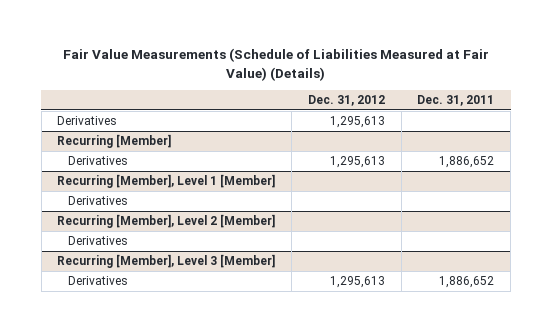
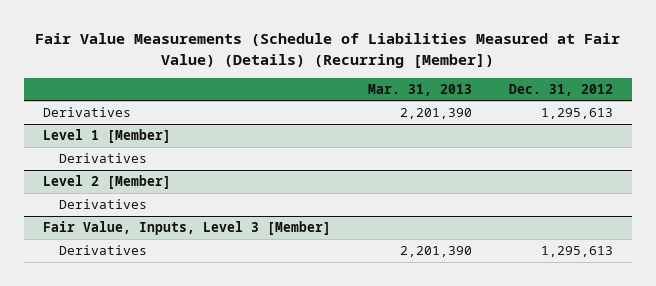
[62,48,489,81] Fair Value Measurements (Schedule of Liabilities Measured at Fair Value) (Details) -> [34,33,620,68] Fair Value Measurements (Schedule of Liabilities Measured at Fair Value) (Details) (Recurring [Member])
[417,95,495,107] Dec. 31, 2011 -> none
none -> [367,83,472,96] Mar. 31, 2013
[57,134,172,149] Recurring [Member] -> none
[67,156,128,166] Derivatives -> none
[57,174,276,189] Recurring [Member], Level 1 [Member] -> [42,129,171,144] Level 1 [Member]
[57,214,276,229] Recurring [Member], Level 2 [Member] -> [42,175,171,190] Level 2 [Member]
[57,254,276,269] Recurring [Member], Level 3 [Member] -> none
none -> [42,221,331,236] Fair Value, Inputs, Level 3 [Member]

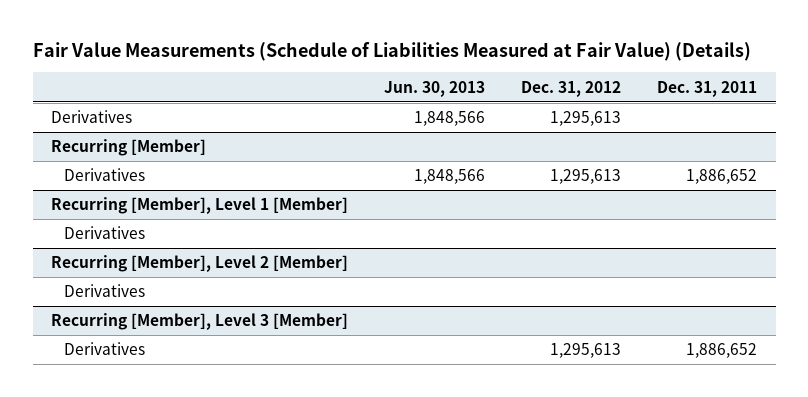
[34,33,620,68] Fair Value Measurements (Schedule of Liabilities Measured at Fair Value) (Details) (Recurring [Member]) -> [32,41,751,61] Fair Value Measurements (Schedule of Liabilities Measured at Fair Value) (Details)
[367,83,472,96] Mar. 31, 2013 -> none
none -> [384,80,486,97] Jun. 30, 2013
none -> [657,80,758,97] Dec. 31, 2011
none -> [50,139,206,157] Recurring [Member]
none -> [64,168,146,182] Derivatives
[42,129,171,144] Level 1 [Member] -> [50,197,348,215] Recurring [Member], Level 1 [Member]
[42,175,171,190] Level 2 [Member] -> [50,255,348,273] Recurring [Member], Level 2 [Member]
[42,221,331,236] Fair Value, Inputs, Level 3 [Member] -> none
none -> [50,313,348,331] Recurring [Member], Level 3 [Member]

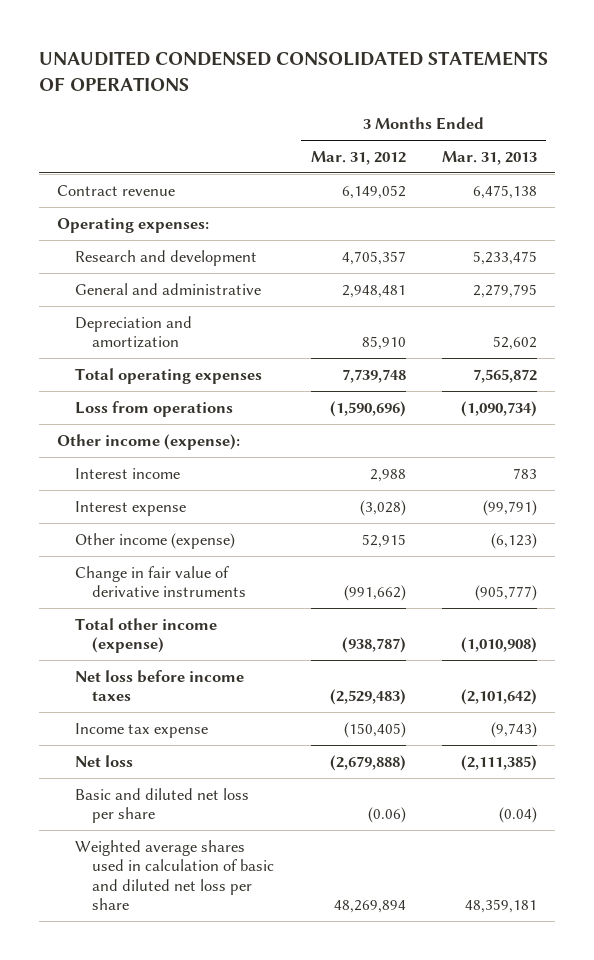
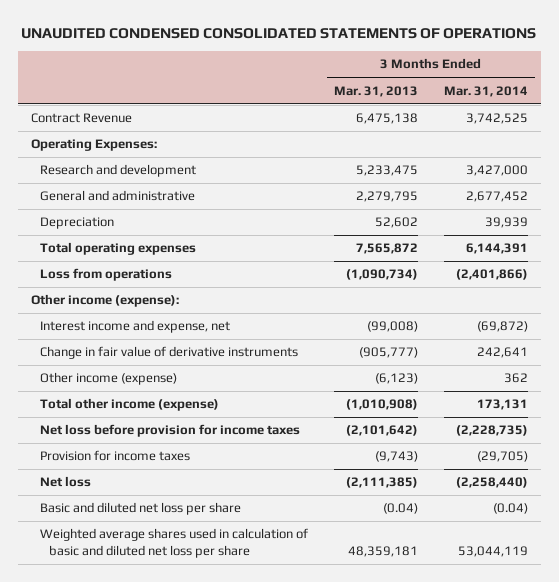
[310,150,406,165] Mar. 31, 2012 -> none
none -> [444,85,529,97] Mar. 31, 2014
[57,184,176,196] Contract revenue -> [30,113,132,124] Contract Revenue
[57,217,210,233] Operating expenses: -> [30,139,157,152] Operating Expenses:
[74,315,192,349] Depreciation and amortization -> [39,217,114,230] Depreciation
[74,467,180,479] Interest income -> none
[74,500,186,516] Interest expense -> none
none -> [39,320,230,334] Interest income and expense, net
[74,532,235,549] Other income (expense) -> [39,372,177,386] Other income (expense)
[74,669,244,702] Net loss before income taxes -> [39,424,300,438] Net loss before provision for income taxes
[74,722,208,738] Income tax expense -> [39,450,190,462] Provision for income taxes

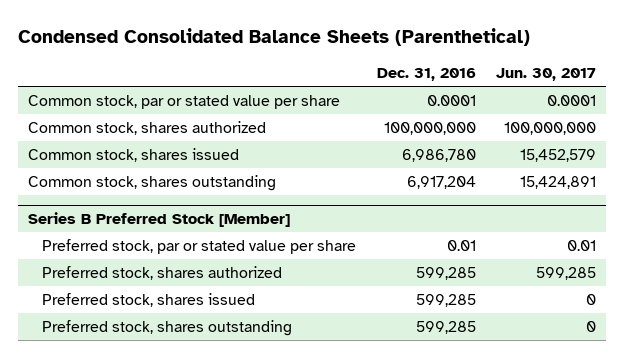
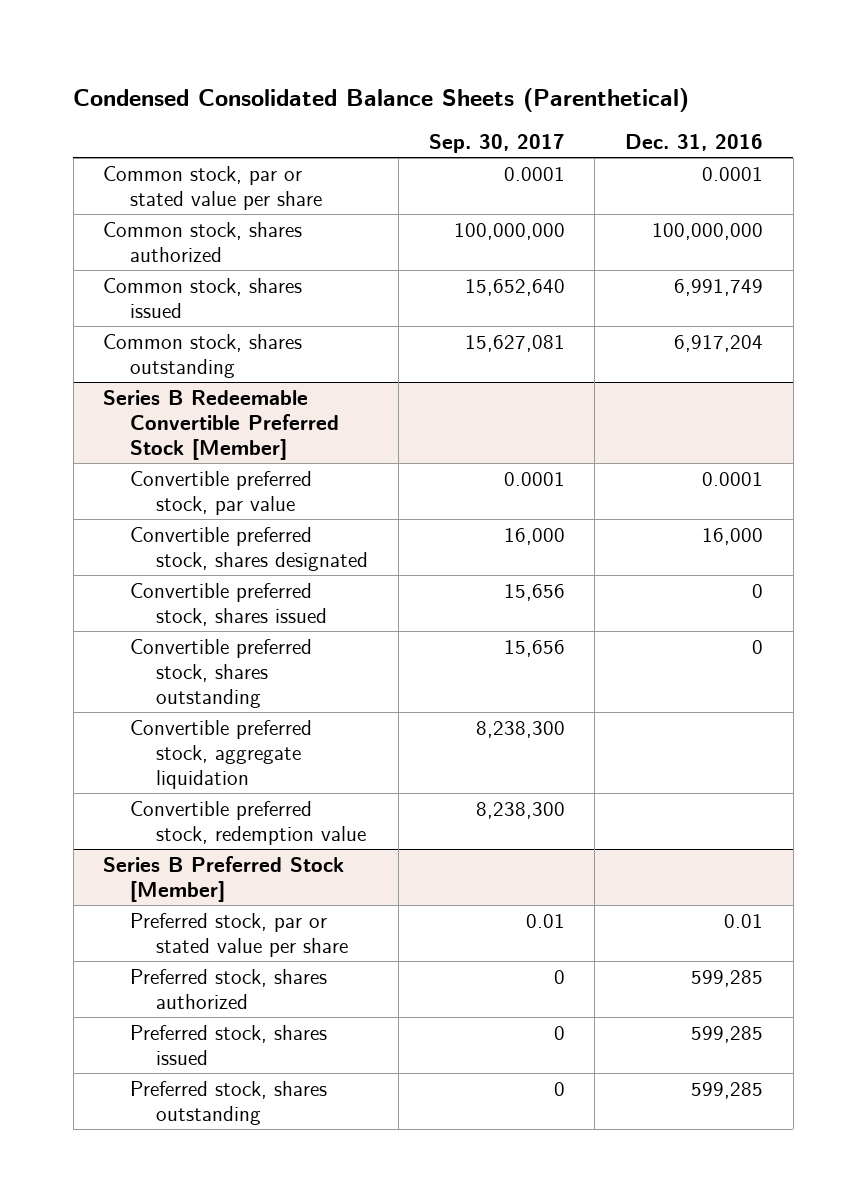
[496,68,597,82] Jun. 30, 2017 -> none
none -> [428,134,565,154] Sep. 30, 2017
[401,149,476,163] 6,986,780 -> [673,278,763,296] 6,991,749
none -> [103,389,339,461] Series B Redeemable Convertible Preferred Stock [Member]
none -> [129,470,312,515] Convertible preferred stock, par value
none -> [129,526,369,571] Convertible preferred stock, shares designated
none -> [129,582,328,626] Convertible preferred stock, shares issued
none -> [129,638,312,709] Convertible preferred stock, shares outstanding
none -> [129,719,312,790] Convertible preferred stock, aggregate liquidation
none -> [129,800,367,845] Convertible preferred stock, redemption value

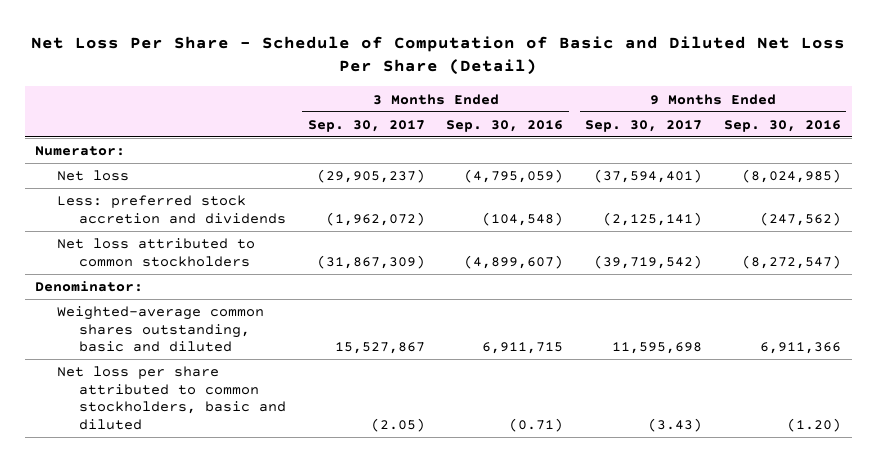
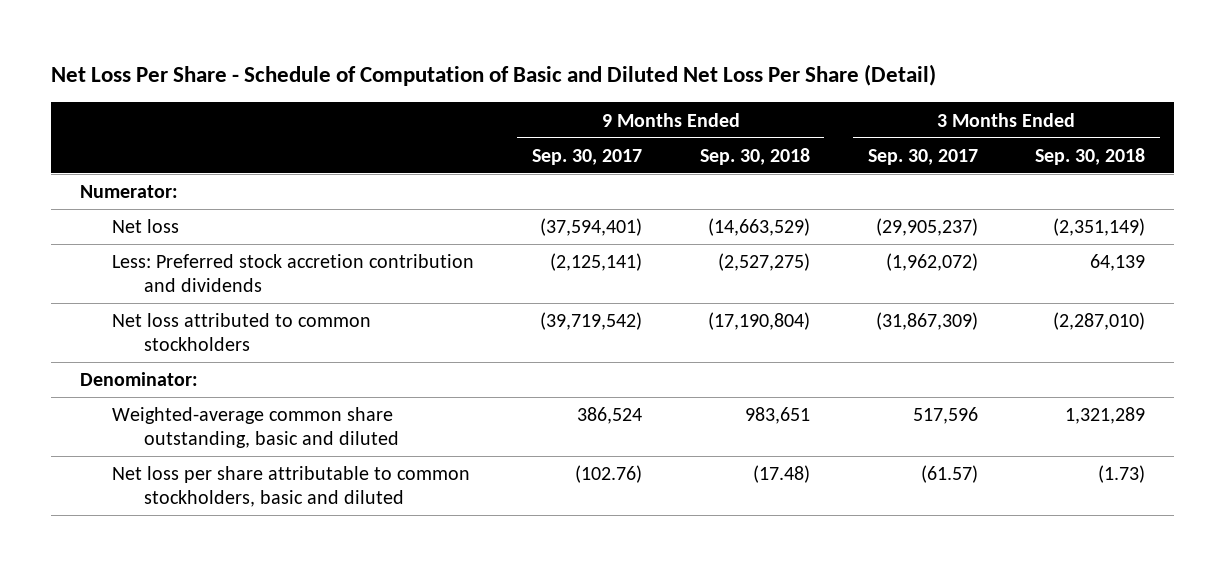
[446,119,564,132] Sep. 30, 2016 -> none
[723,119,841,132] Sep. 30, 2016 -> none
none -> [699,147,810,165] Sep. 30, 2018
none -> [1035,147,1146,165] Sep. 30, 2018
[57,195,286,224] Less: preferred stock accretion and dividends -> [111,254,474,293] Less: Preferred stock accretion contribution and dividends
[57,306,265,353] Weighted-average common shares outstanding, basic and diluted -> [111,407,399,449] Weighted-average common share outstanding, basic and diluted
[334,342,425,355] 15,527,867 -> [912,407,978,425] 517,596
[612,342,703,355] 11,595,698 -> [576,407,642,425] 386,524
[57,366,286,430] Net loss per share attributed to common stockholders, basic and diluted -> [111,466,470,508] Net loss per share attributable to common stockholders, basic and diluted
[370,417,425,432] (2.05) -> [920,465,978,484] (61.57)
[648,417,703,432] (3.43) -> [574,465,642,484] (102.76)

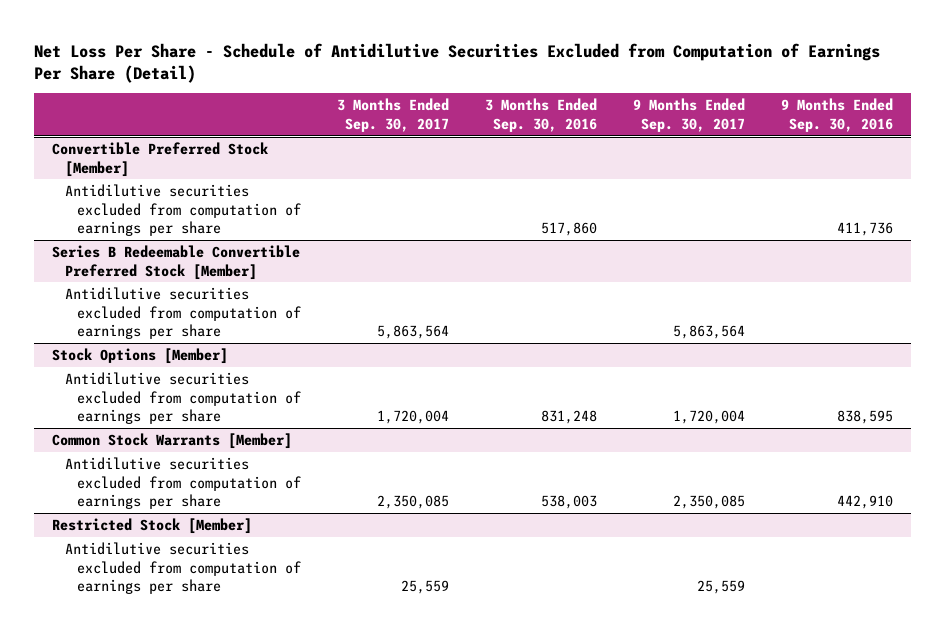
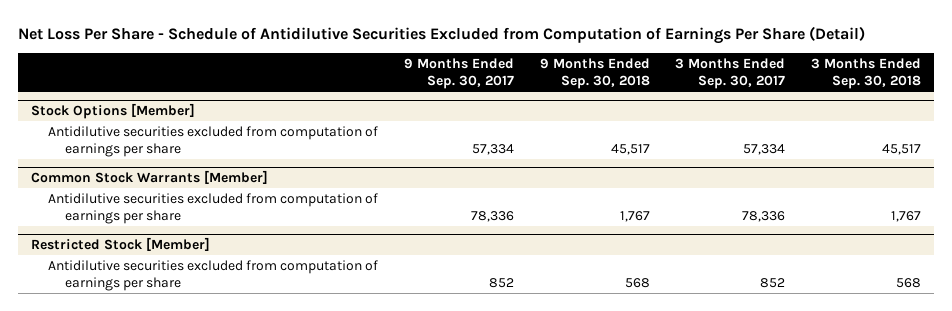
[485,98,598,132] 3 Months Ended Sep. 30, 2016 -> none
[781,98,894,132] 9 Months Ended Sep. 30, 2016 -> none
none -> [539,58,650,90] 9 Months Ended Sep. 30, 2018
none -> [811,58,922,90] 3 Months Ended Sep. 30, 2018
[52,142,269,177] Convertible Preferred Stock [Member] -> none
[64,184,302,237] Antidilutive securities excluded from computation of earnings per share -> none
[52,245,301,280] Series B Redeemable Convertible Preferred Stock [Member] -> none
[64,287,302,340] Antidilutive securities excluded from computation of earnings per share -> none
[377,410,450,425] 1,720,004 -> [743,144,786,156] 57,334
[673,410,746,425] 1,720,004 -> [471,144,514,156] 57,334
[377,495,450,510] 2,350,085 -> [742,211,786,223] 78,336
[673,495,746,510] 2,350,085 -> [470,211,514,223] 78,336
[401,580,450,595] 25,559 -> [760,278,786,289] 852
[697,580,746,595] 25,559 -> [488,278,514,289] 852

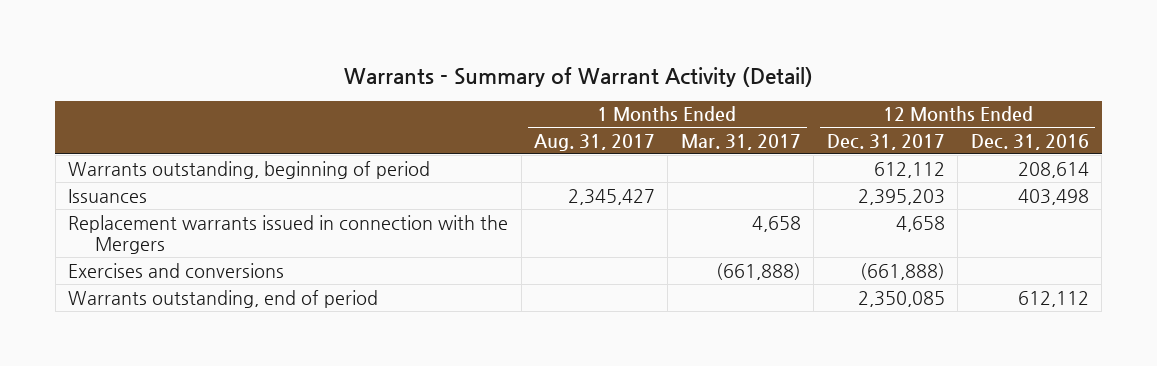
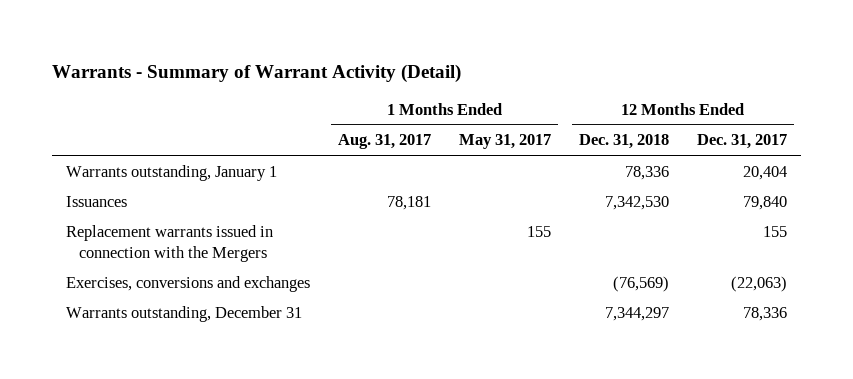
[680,133,801,150] Mar. 31, 2017 -> none
[970,133,1089,150] Dec. 31, 2016 -> none
none -> [459,134,552,150] May 31, 2017
none -> [579,134,670,150] Dec. 31, 2018
[68,160,431,179] Warrants outstanding, beginning of period -> [65,164,277,181] Warrants outstanding, January 1
[873,161,945,178] 612,112 -> [743,165,788,180] 20,404
[568,188,656,205] 2,345,427 -> [387,195,432,210] 78,181
[857,188,945,205] 2,395,203 -> [743,195,788,210] 79,840
[895,215,945,232] 4,658 -> [763,225,788,237] 155
[68,262,285,278] Exercises and conversions -> [65,275,310,292] Exercises, conversions and exchanges
[859,262,945,280] (661,888) -> [731,275,788,292] (22,063)
[68,289,379,308] Warrants outstanding, end of period -> [65,305,302,322] Warrants outstanding, December 31
[857,290,945,307] 2,350,085 -> [743,306,788,321] 78,336

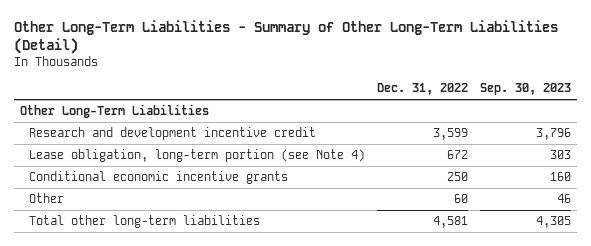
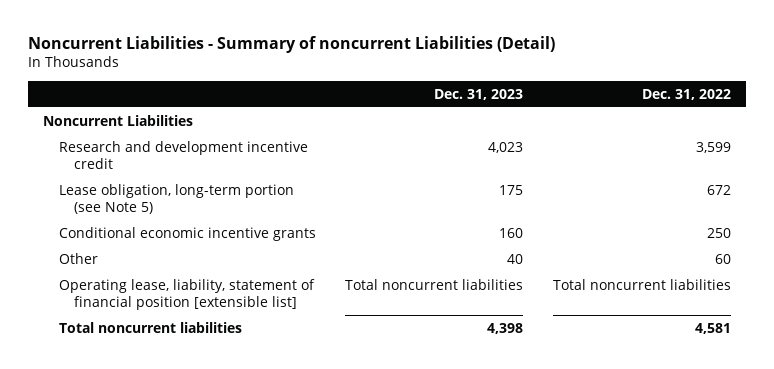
[14,20,559,55] Other Long-Term Liabilities - Summary of Other Long-Term Liabilities (Detail) -> [27,36,555,54] Noncurrent Liabilities - Summary of noncurrent Liabilities (Detail)
[480,83,572,96] Sep. 30, 2023 -> none
none -> [434,88,524,100] Dec. 31, 2023
[20,104,210,119] Other Long-Term Liabilities -> [42,114,193,126] Noncurrent Liabilities
[29,149,366,163] Lease obligation, long-term portion (see Note 4) -> [58,183,294,214] Lease obligation, long-term portion (see Note 5)
none -> [58,278,315,310] Operating lease, liability, statement of financial position [extensible list]
[29,215,261,229] Total other long-term liabilities -> [58,321,242,333] Total noncurrent liabilities

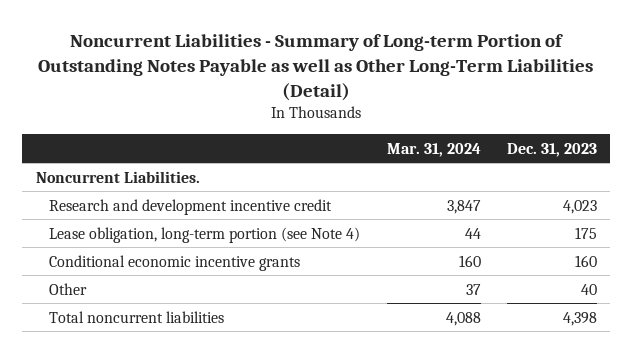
[27,36,555,54] Noncurrent Liabilities - Summary of noncurrent Liabilities (Detail) -> [38,34,594,101] Noncurrent Liabilities - Summary of Long-term Portion of Outstanding Notes Payable as well as Other Long-Term Liabilities (Detail)
[642,88,732,100] Dec. 31, 2022 -> none
none -> [386,142,481,157] Mar. 31, 2024
[42,114,193,126] Noncurrent Liabilities -> [35,170,200,183] Noncurrent Liabilities.
[58,183,294,214] Lease obligation, long-term portion (see Note 5) -> [49,226,361,243] Lease obligation, long-term portion (see Note 4)
[58,278,315,310] Operating lease, liability, statement of financial position [extensible list] -> none

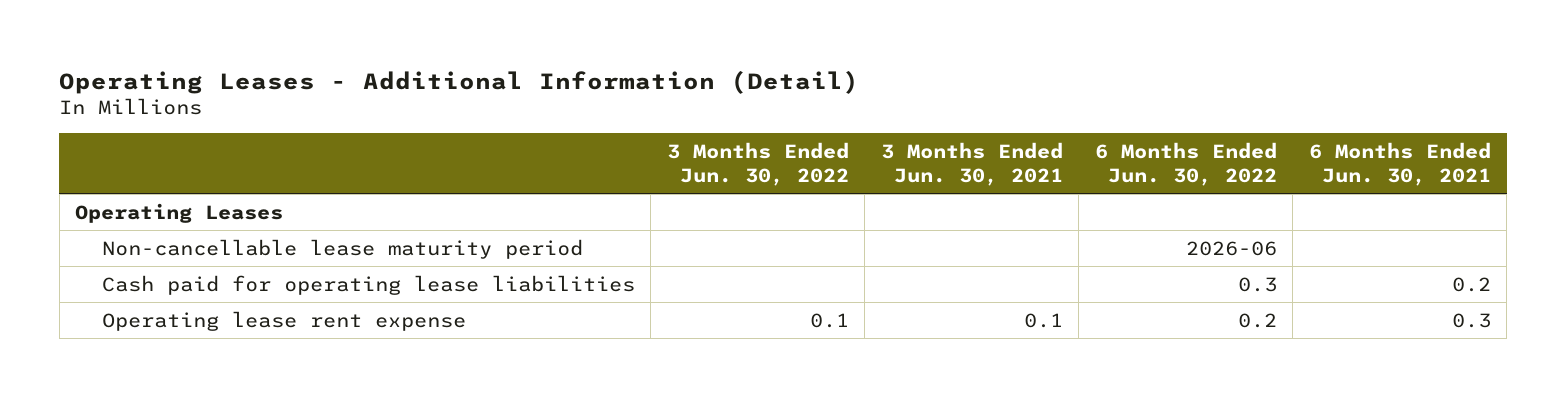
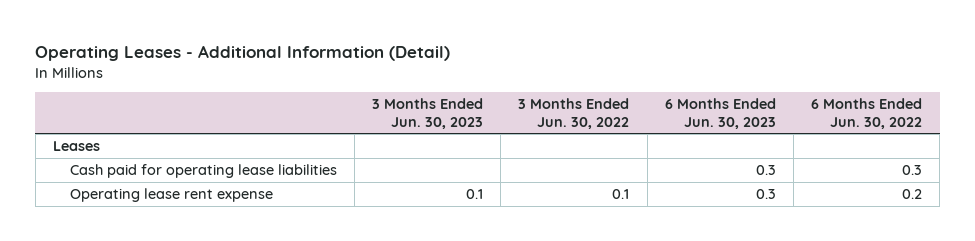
[880,142,1063,186] 3 Months Ended Jun. 30, 2021 -> none
[1308,142,1491,186] 6 Months Ended Jun. 30, 2021 -> none
none -> [372,98,484,129] 3 Months Ended Jun. 30, 2023
none -> [664,98,776,129] 6 Months Ended Jun. 30, 2023
[101,238,583,259] Non-cancellable lease maturity period -> none
[75,202,284,223] Operating Leases -> [52,141,100,152] Leases

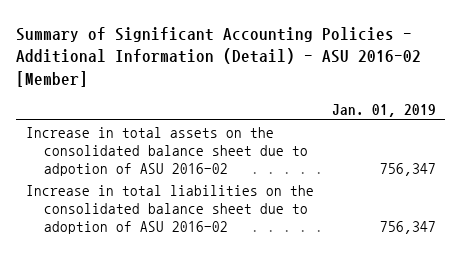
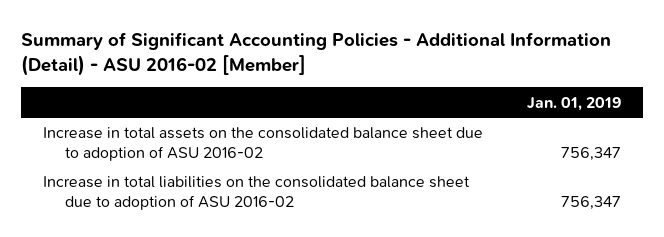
[25,126,308,176] Increase in total assets on the consolidated balance sheet due to adpotion of ASU 2016-02 -> [43,127,484,161] Increase in total assets on the consolidated balance sheet due to adoption of ASU 2016-02

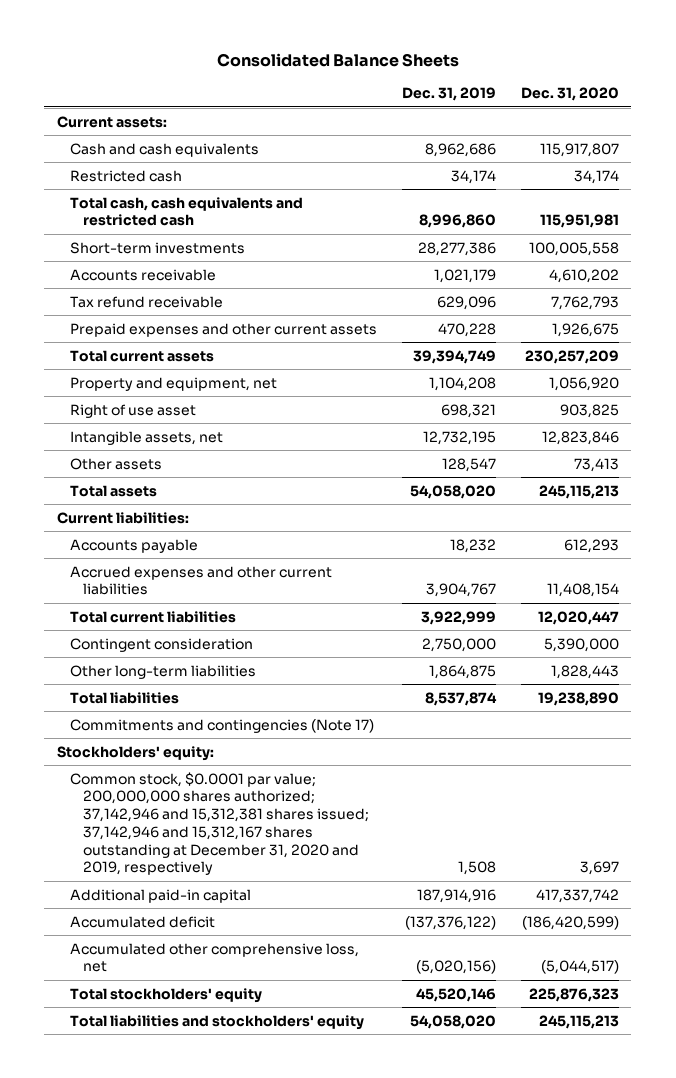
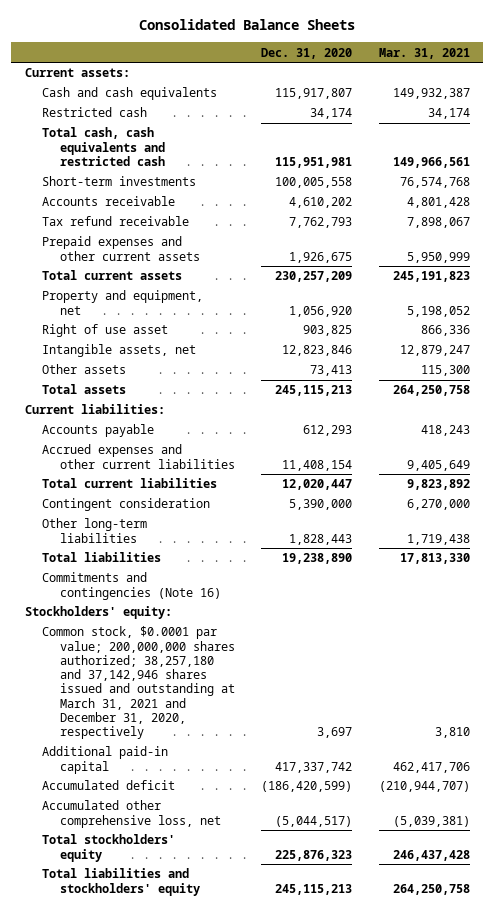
[401,87,496,102] Dec. 31, 2019 -> none
none -> [378,47,470,59] Mar. 31, 2021
[70,718,375,733] Commitments and contingencies (Note 17) -> [42,572,221,600] Commitments and contingencies (Note 16)
[70,771,370,876] Common stock, $0.0001 par value; 200,000,000 shares authorized; 37,142,946 and 15,312,381 shares issued; 37,142,946 and 15,312,167 shares outstanding at December 31, 2020 and 2019, respectively -> [42,626,235,740] Common stock, $0.0001 par value; 200,000,000 shares authorized; 38,257,180 and 37,142,946 shares issued and outstanding at March 31, 2021 and December 31, 2020, respectively

